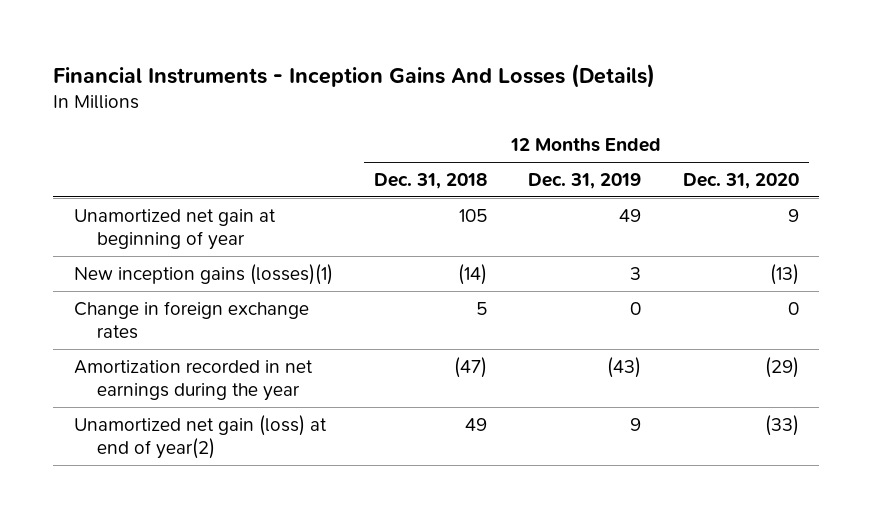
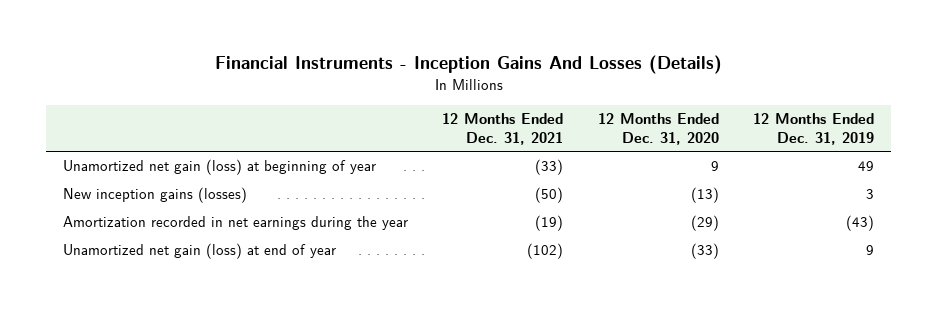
[374,172,488,189] Dec. 31, 2018 -> none
none -> [442,112,564,145] 12 Months Ended Dec. 31, 2021
[74,300,310,339] Change in foreign exchange rates -> none
[74,208,277,250] Unamortized net gain at beginning of year -> [63,159,377,176] Unamortized net gain (loss) at beginning of year
[74,263,334,285] New inception gains (losses)(1) -> [63,187,248,204] New inception gains (losses)
[74,414,328,459] Unamortized net gain (loss) at end of year(2) -> [63,243,337,260] Unamortized net gain (loss) at end of year

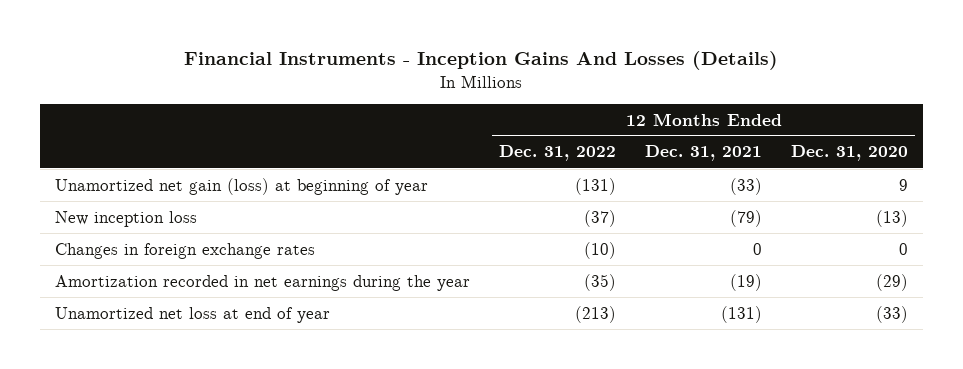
[753,112,875,145] 12 Months Ended Dec. 31, 2019 -> none
none -> [498,145,616,162] Dec. 31, 2022
[63,187,248,204] New inception gains (losses) -> [54,210,197,227] New inception loss
[535,187,564,204] (50) -> [730,209,763,227] (79)
none -> [54,242,315,259] Changes in foreign exchange rates
[63,243,337,260] Unamortized net gain (loss) at end of year -> [54,306,330,323] Unamortized net loss at end of year
[527,243,564,260] (102) -> [721,305,763,323] (131)

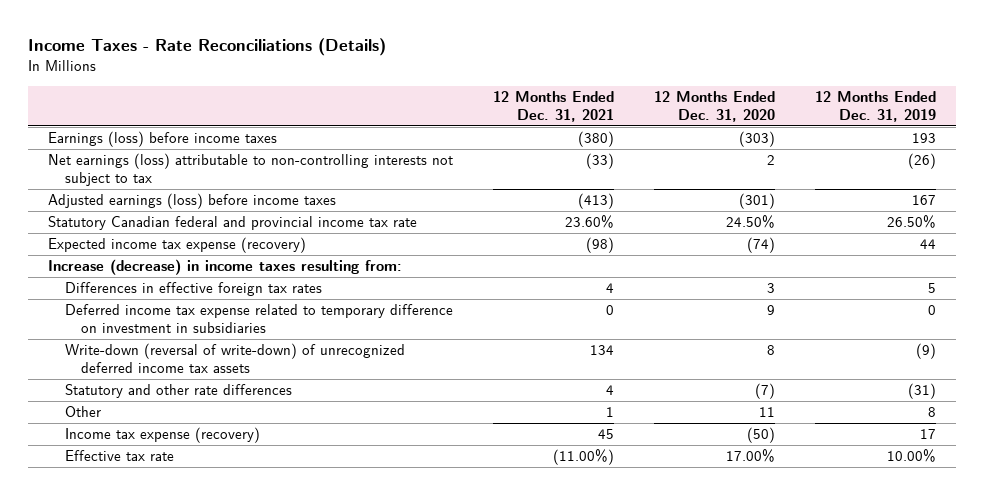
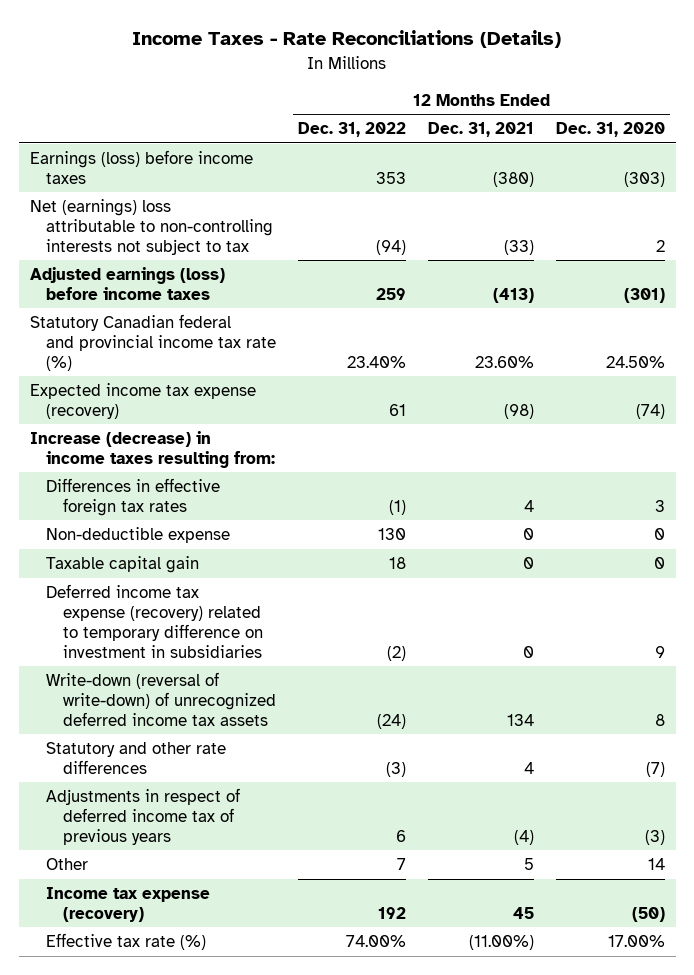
[814,90,936,122] 12 Months Ended Dec. 31, 2019 -> none
none -> [298,122,407,138] Dec. 31, 2022
[48,153,454,187] Net earnings (loss) attributable to non-controlling interests not subject to tax -> [29,199,274,255] Net (earnings) loss attributable to non-controlling interests not subject to tax
[48,216,418,231] Statutory Canadian federal and provincial income tax rate -> [29,314,277,371] Statutory Canadian federal and provincial income tax rate (%)
none -> [46,527,231,544] Non-deductible expense
none -> [46,556,200,574] Taxable capital gain
[64,304,453,334] Deferred income tax expense related to temporary difference on investment in subsidiaries -> [46,584,264,658] Deferred income tax expense (recovery) related to temporary difference on investment in subsidiaries
none -> [46,788,241,845] Adjustments in respect of deferred income tax of previous years
[606,407,615,418] 1 -> [524,858,535,871] 5
[759,407,776,418] 11 -> [647,858,665,871] 14
[64,450,174,462] Effective tax rate -> [46,933,207,951] Effective tax rate (%)

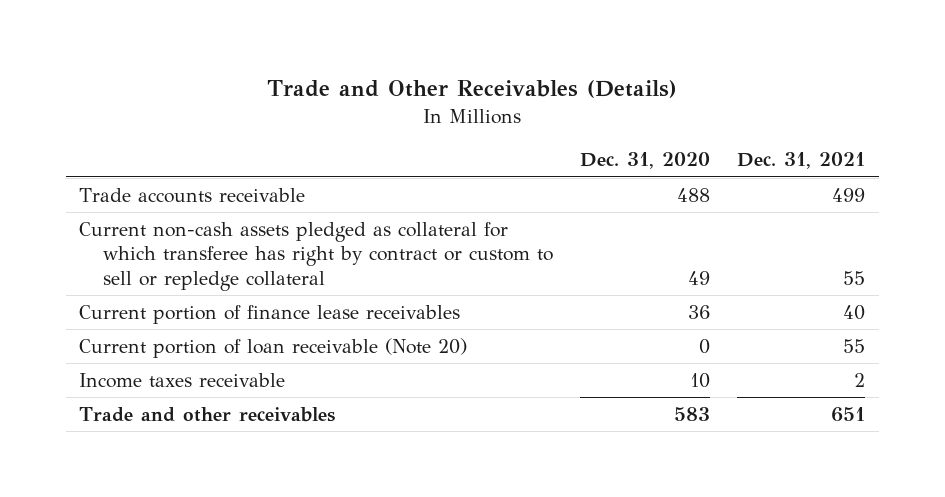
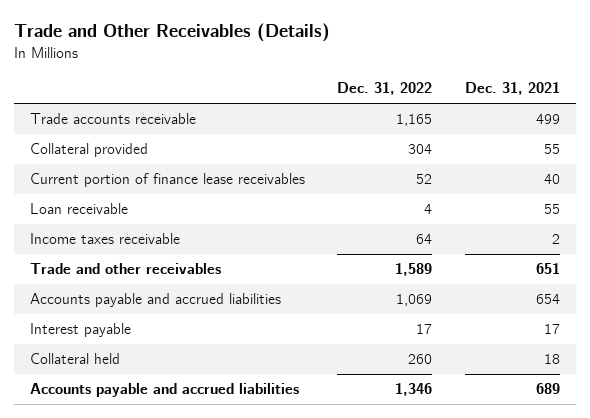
[579,152,710,170] Dec. 31, 2020 -> none
none -> [337,82,433,96] Dec. 31, 2022
[79,221,553,291] Current non-cash assets pledged as collateral for which transferee has right by contract or custom to sell or repledge collateral -> [29,143,148,158] Collateral provided
[79,337,468,358] Current portion of loan receivable (Note 20) -> [29,203,128,215] Loan receivable
none -> [29,293,281,308] Accounts payable and accrued liabilities
none -> [29,323,131,338] Interest payable
none -> [29,353,120,365] Collateral held
none -> [29,383,299,398] Accounts payable and accrued liabilities

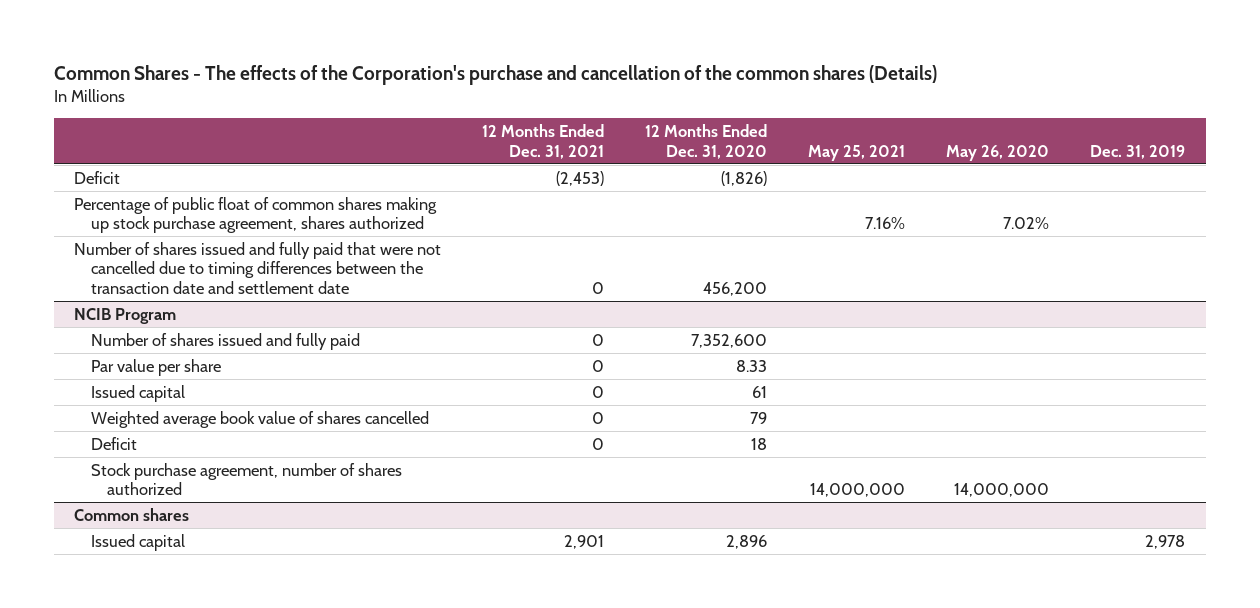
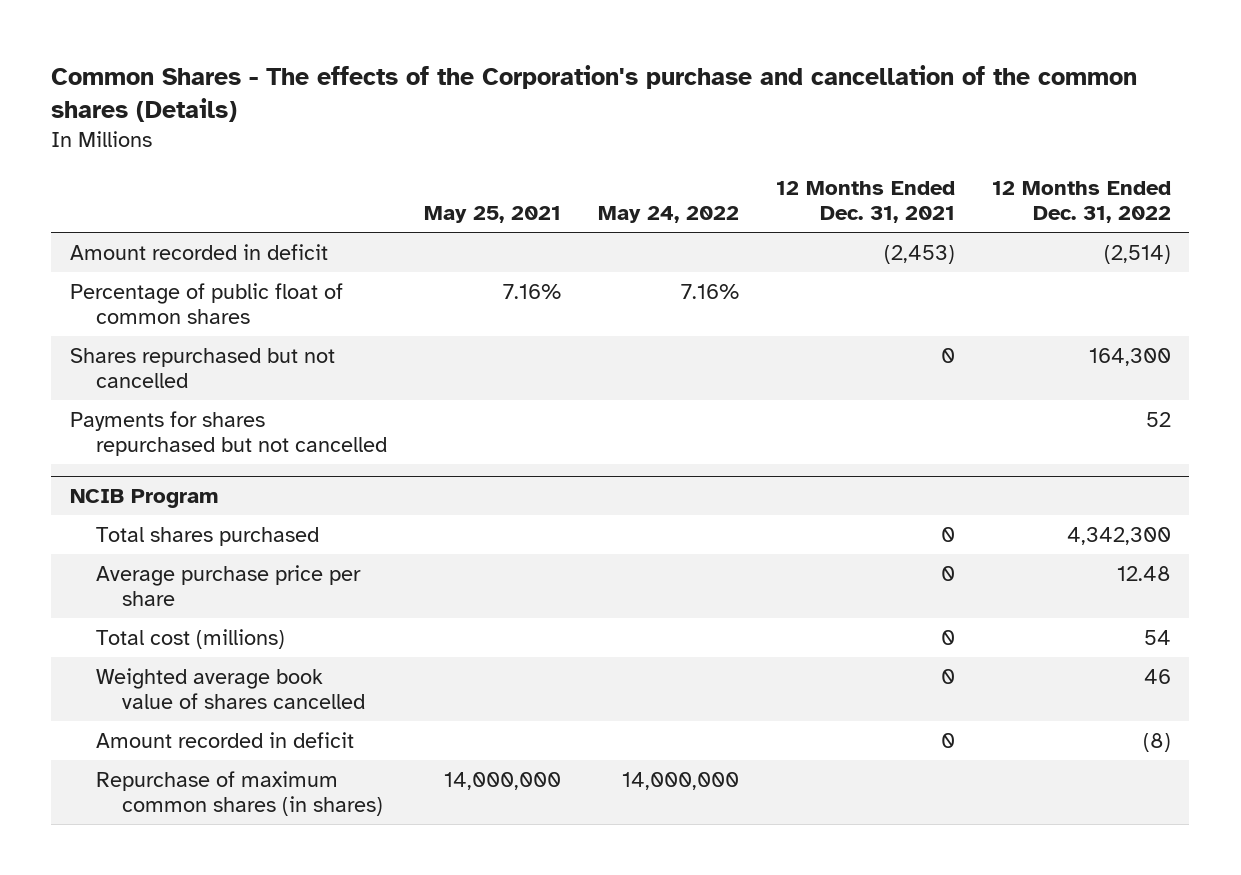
[645,124,768,159] 12 Months Ended Dec. 31, 2020 -> none
[946,144,1050,161] May 26, 2020 -> none
[1090,144,1186,159] Dec. 31, 2019 -> none
none -> [597,206,739,224] May 24, 2022
none -> [991,181,1171,224] 12 Months Ended Dec. 31, 2022
[74,170,121,184] Deficit -> [69,243,328,260] Amount recorded in deficit
[74,196,438,234] Percentage of public float of common shares making up stock purchase agreement, shares authorized -> [69,282,343,324] Percentage of public float of common shares
[74,241,442,294] Number of shares issued and fully paid that were not cancelled due to timing differences between the transaction date and settlement date -> [69,347,335,388] Shares repurchased but not cancelled
none -> [69,410,387,456] Payments for shares repurchased but not cancelled
[90,332,360,350] Number of shares issued and fully paid -> [95,526,319,546] Total shares purchased
[90,358,221,376] Par value per share -> [95,564,361,606] Average purchase price per share
[90,384,185,402] Issued capital -> [95,628,285,649] Total cost (millions)
[74,507,190,521] Common shares -> none
[90,533,185,551] Issued capital -> none
[90,436,137,450] Deficit -> [95,731,354,748] Amount recorded in deficit
[90,462,402,496] Stock purchase agreement, number of shares authorized -> [95,770,383,816] Repurchase of maximum common shares (in shares)

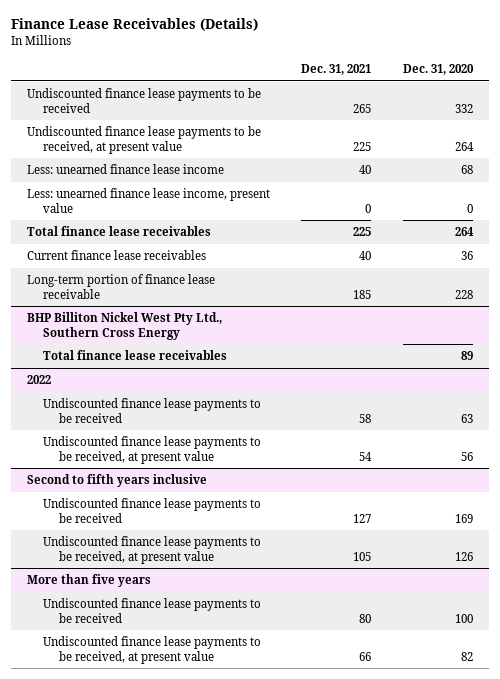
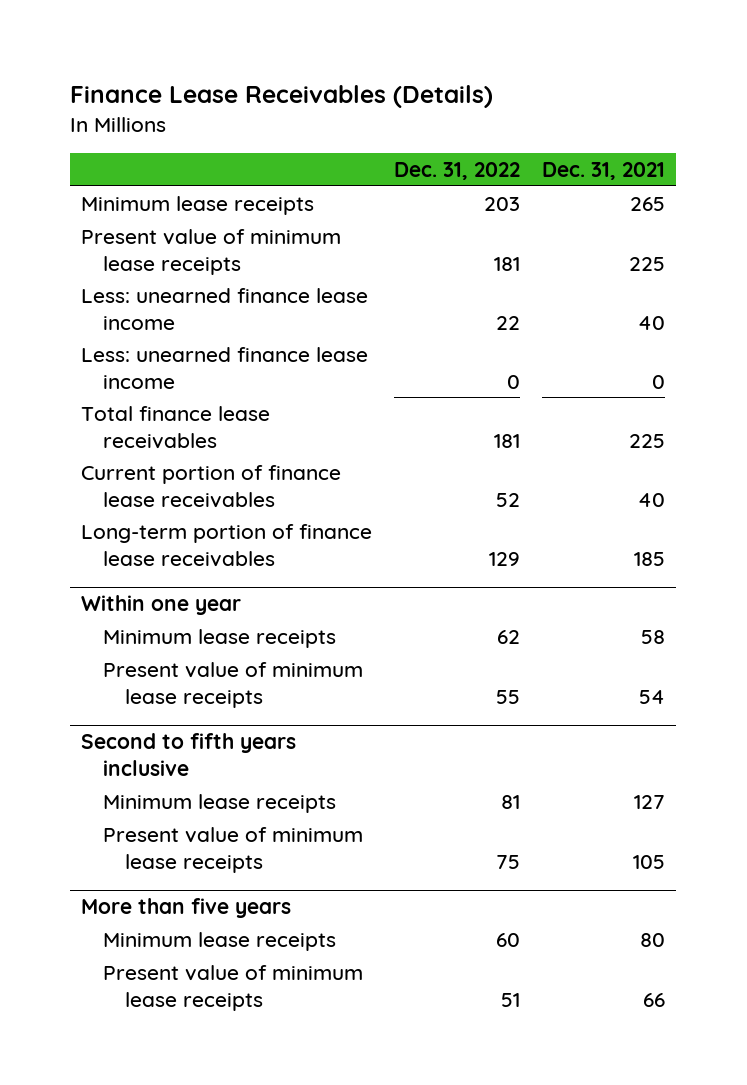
[402,64,474,76] Dec. 31, 2020 -> none
none -> [394,161,521,180] Dec. 31, 2022
[26,88,261,113] Undiscounted finance lease payments to be received -> [81,195,315,215] Minimum lease receipts
[26,126,261,154] Undiscounted finance lease payments to be received, at present value -> [81,228,342,275] Present value of minimum lease receipts
[26,188,270,213] Less: unearned finance lease income, present value -> [81,346,369,389] Less: unearned finance lease income
[26,312,222,340] BHP Billiton Nickel West Pty Ltd., Southern Cross Energy -> none
[42,350,227,361] Total finance lease receivables -> none
[26,250,206,261] Current finance lease receivables -> [81,464,342,508] Current portion of finance lease receivables
[26,274,215,299] Long-term portion of finance lease receivable -> [81,523,373,567] Long-term portion of finance lease receivables
[26,375,51,385] 2022 -> [81,595,242,616] Within one year
[42,398,261,423] Undiscounted finance lease payments to be received -> [103,628,337,648] Minimum lease receipts
[42,436,261,464] Undiscounted finance lease payments to be received, at present value -> [103,661,364,708] Present value of minimum lease receipts
[42,498,261,523] Undiscounted finance lease payments to be received -> [103,793,337,813] Minimum lease receipts
[42,536,261,564] Undiscounted finance lease payments to be received, at present value -> [103,826,364,873] Present value of minimum lease receipts
[42,598,261,623] Undiscounted finance lease payments to be received -> [103,931,337,951] Minimum lease receipts
[42,636,261,664] Undiscounted finance lease payments to be received, at present value -> [103,964,364,1011] Present value of minimum lease receipts

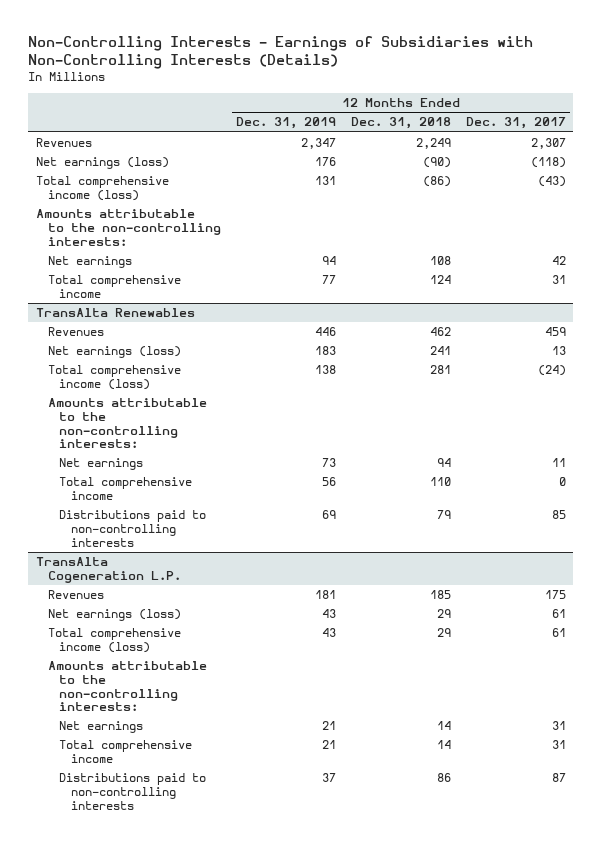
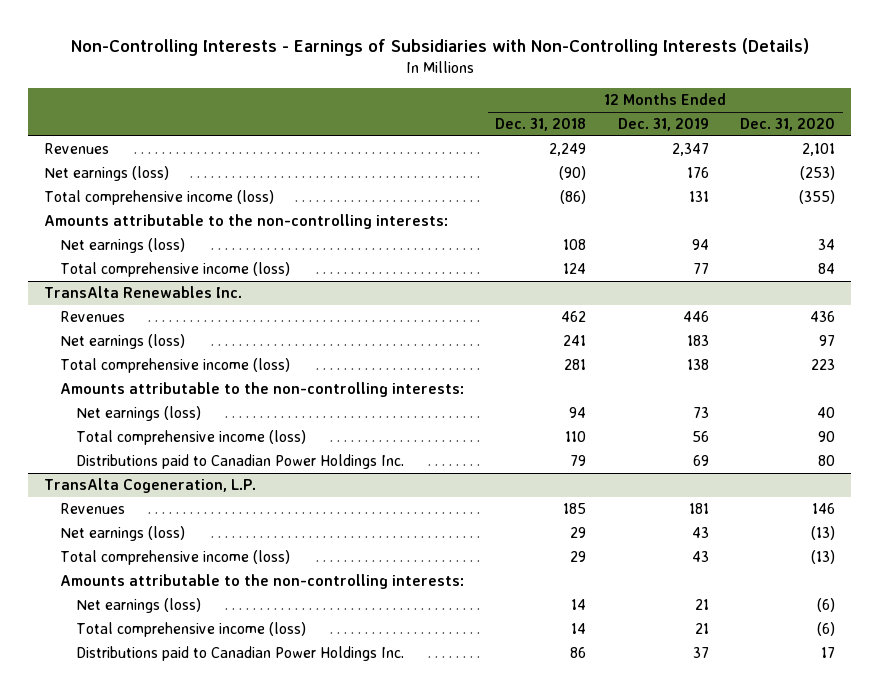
[465,117,566,130] Dec. 31, 2017 -> none
none -> [740,118,836,132] Dec. 31, 2020
[47,256,132,269] Net earnings -> [59,238,185,254] Net earnings (loss)
[47,275,181,298] Total comprehensive income -> [59,262,290,278] Total comprehensive income (loss)
[35,308,195,318] TransAlta Renewables -> [44,286,243,299] TransAlta Renewables Inc.
[59,458,144,471] Net earnings -> [75,406,201,422] Net earnings (loss)
[59,477,193,500] Total comprehensive income -> [75,430,306,446] Total comprehensive income (loss)
[59,510,207,547] Distributions paid to non-controlling interests -> [75,454,404,470] Distributions paid to Canadian Power Holdings Inc.
[35,557,181,583] TransAlta Cogeneration L.P. -> [44,478,257,494] TransAlta Cogeneration, L.P.
[59,721,144,734] Net earnings -> [75,598,201,614] Net earnings (loss)
[59,740,193,763] Total comprehensive income -> [75,622,306,638] Total comprehensive income (loss)
[59,773,207,810] Distributions paid to non-controlling interests -> [75,646,404,662] Distributions paid to Canadian Power Holdings Inc.

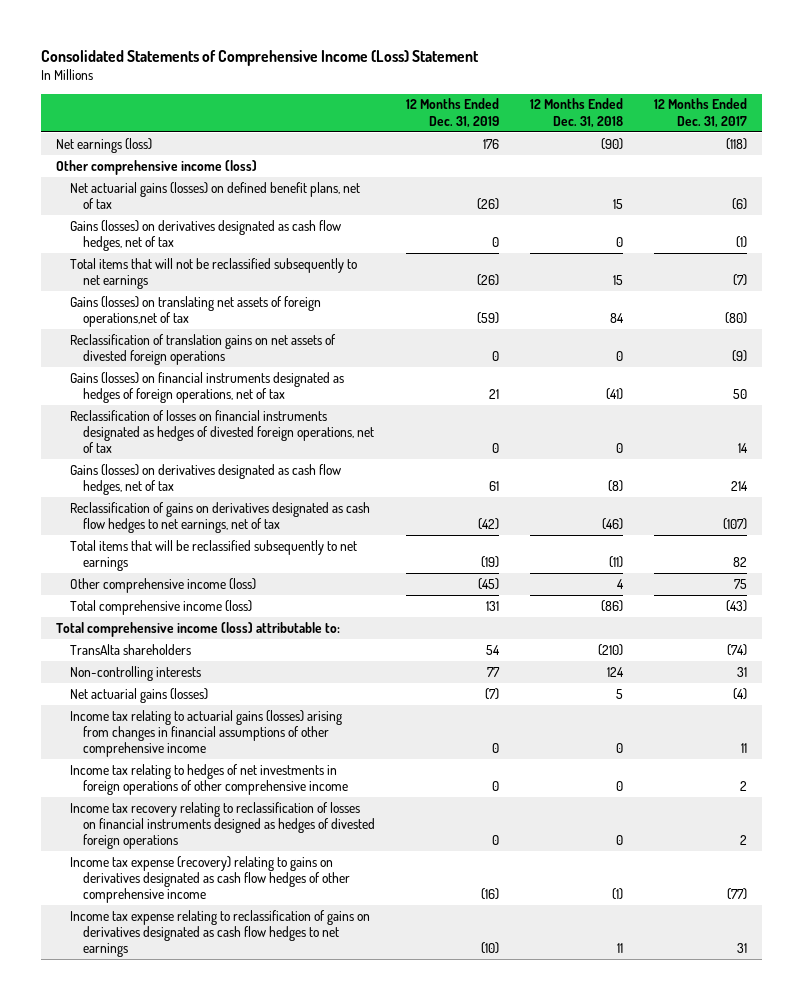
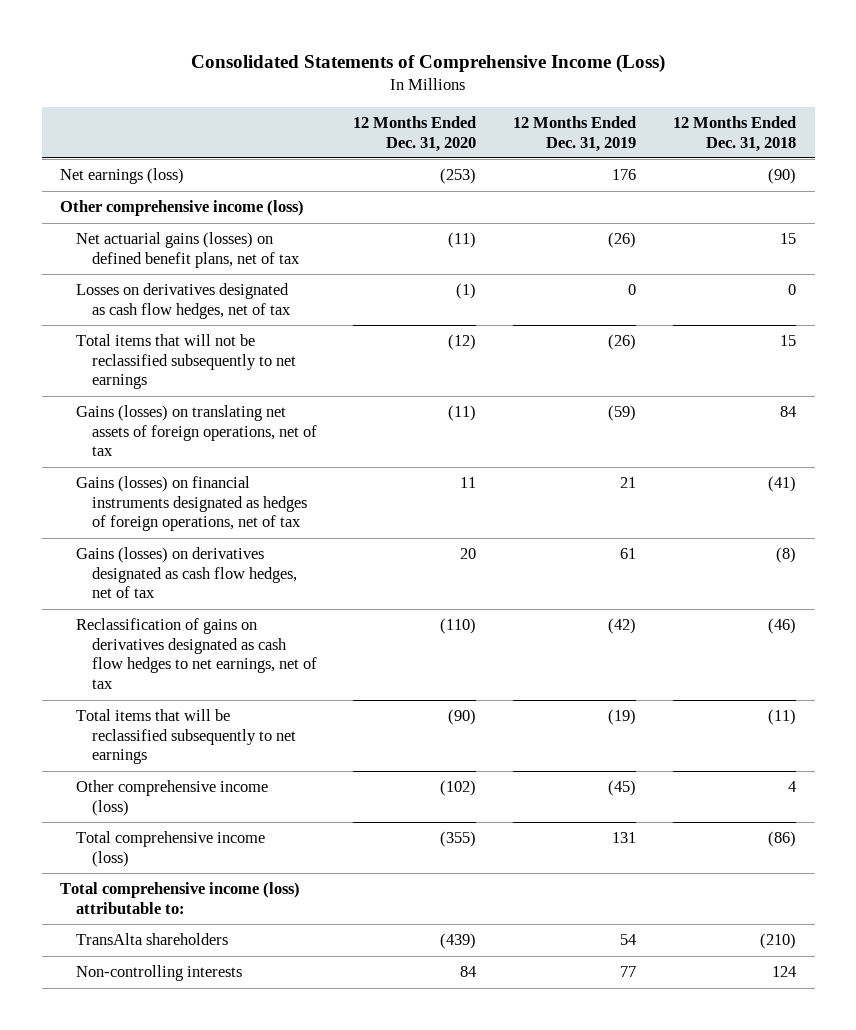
[40,49,479,66] Consolidated Statements of Comprehensive Income (Loss) Statement -> [191,53,666,73] Consolidated Statements of Comprehensive Income (Loss)
[653,98,747,128] 12 Months Ended Dec. 31, 2017 -> none
none -> [353,115,477,152] 12 Months Ended Dec. 31, 2020
[69,219,341,252] Gains (losses) on derivatives designated as cash flow hedges, net of tax -> [75,283,291,319] Losses on derivatives designated as cash flow hedges, net of tax
[69,333,336,366] Reclassification of translation gains on net assets of divested foreign operations -> none
[69,295,321,328] Gains (losses) on translating net assets of foreign operations,net of tax -> [75,405,317,457] Gains (losses) on translating net assets of foreign operations, net of tax
[69,409,375,454] Reclassification of losses on financial instruments designated as hedges of divested foreign operations, net of tax -> none
[69,687,208,703] Net actuarial gains (losses) -> none
[69,709,342,758] Income tax relating to actuarial gains (losses) arising from changes in financial assumptions of other comprehensive income -> none
[69,763,349,796] Income tax relating to hedges of net investments in foreign operations of other comprehensive income -> none
[69,801,376,850] Income tax recovery relating to reclassification of losses on financial instruments designed as hedges of divested foreign operations -> none
[69,855,351,904] Income tax expense (recovery) relating to gains on derivatives designated as cash flow hedges of other comprehensive income -> none
[69,909,370,958] Income tax expense relating to reclassification of gains on derivatives designated as cash flow hedges to net earnings -> none

